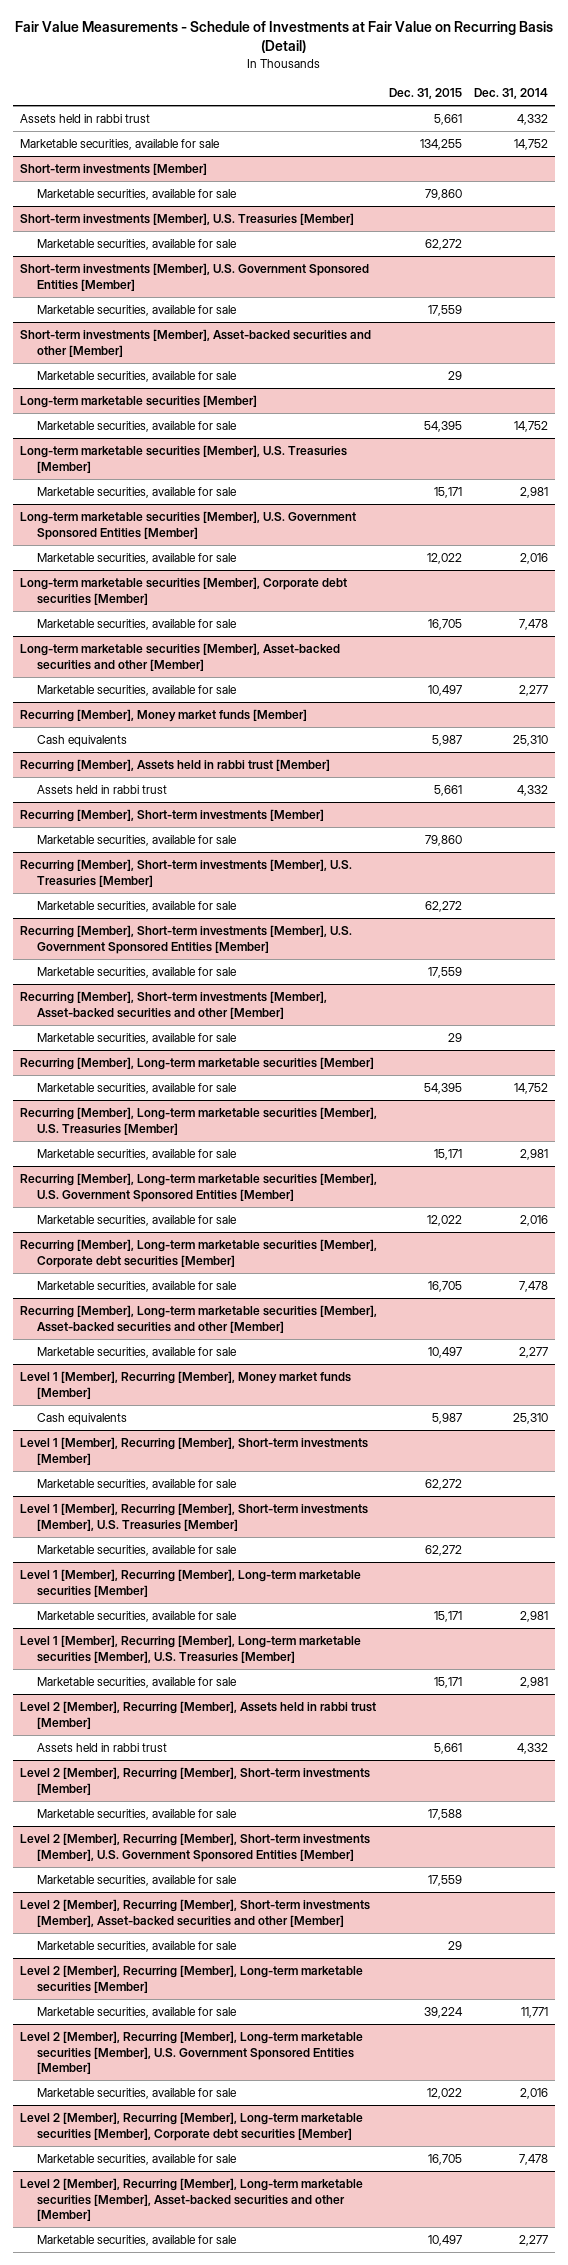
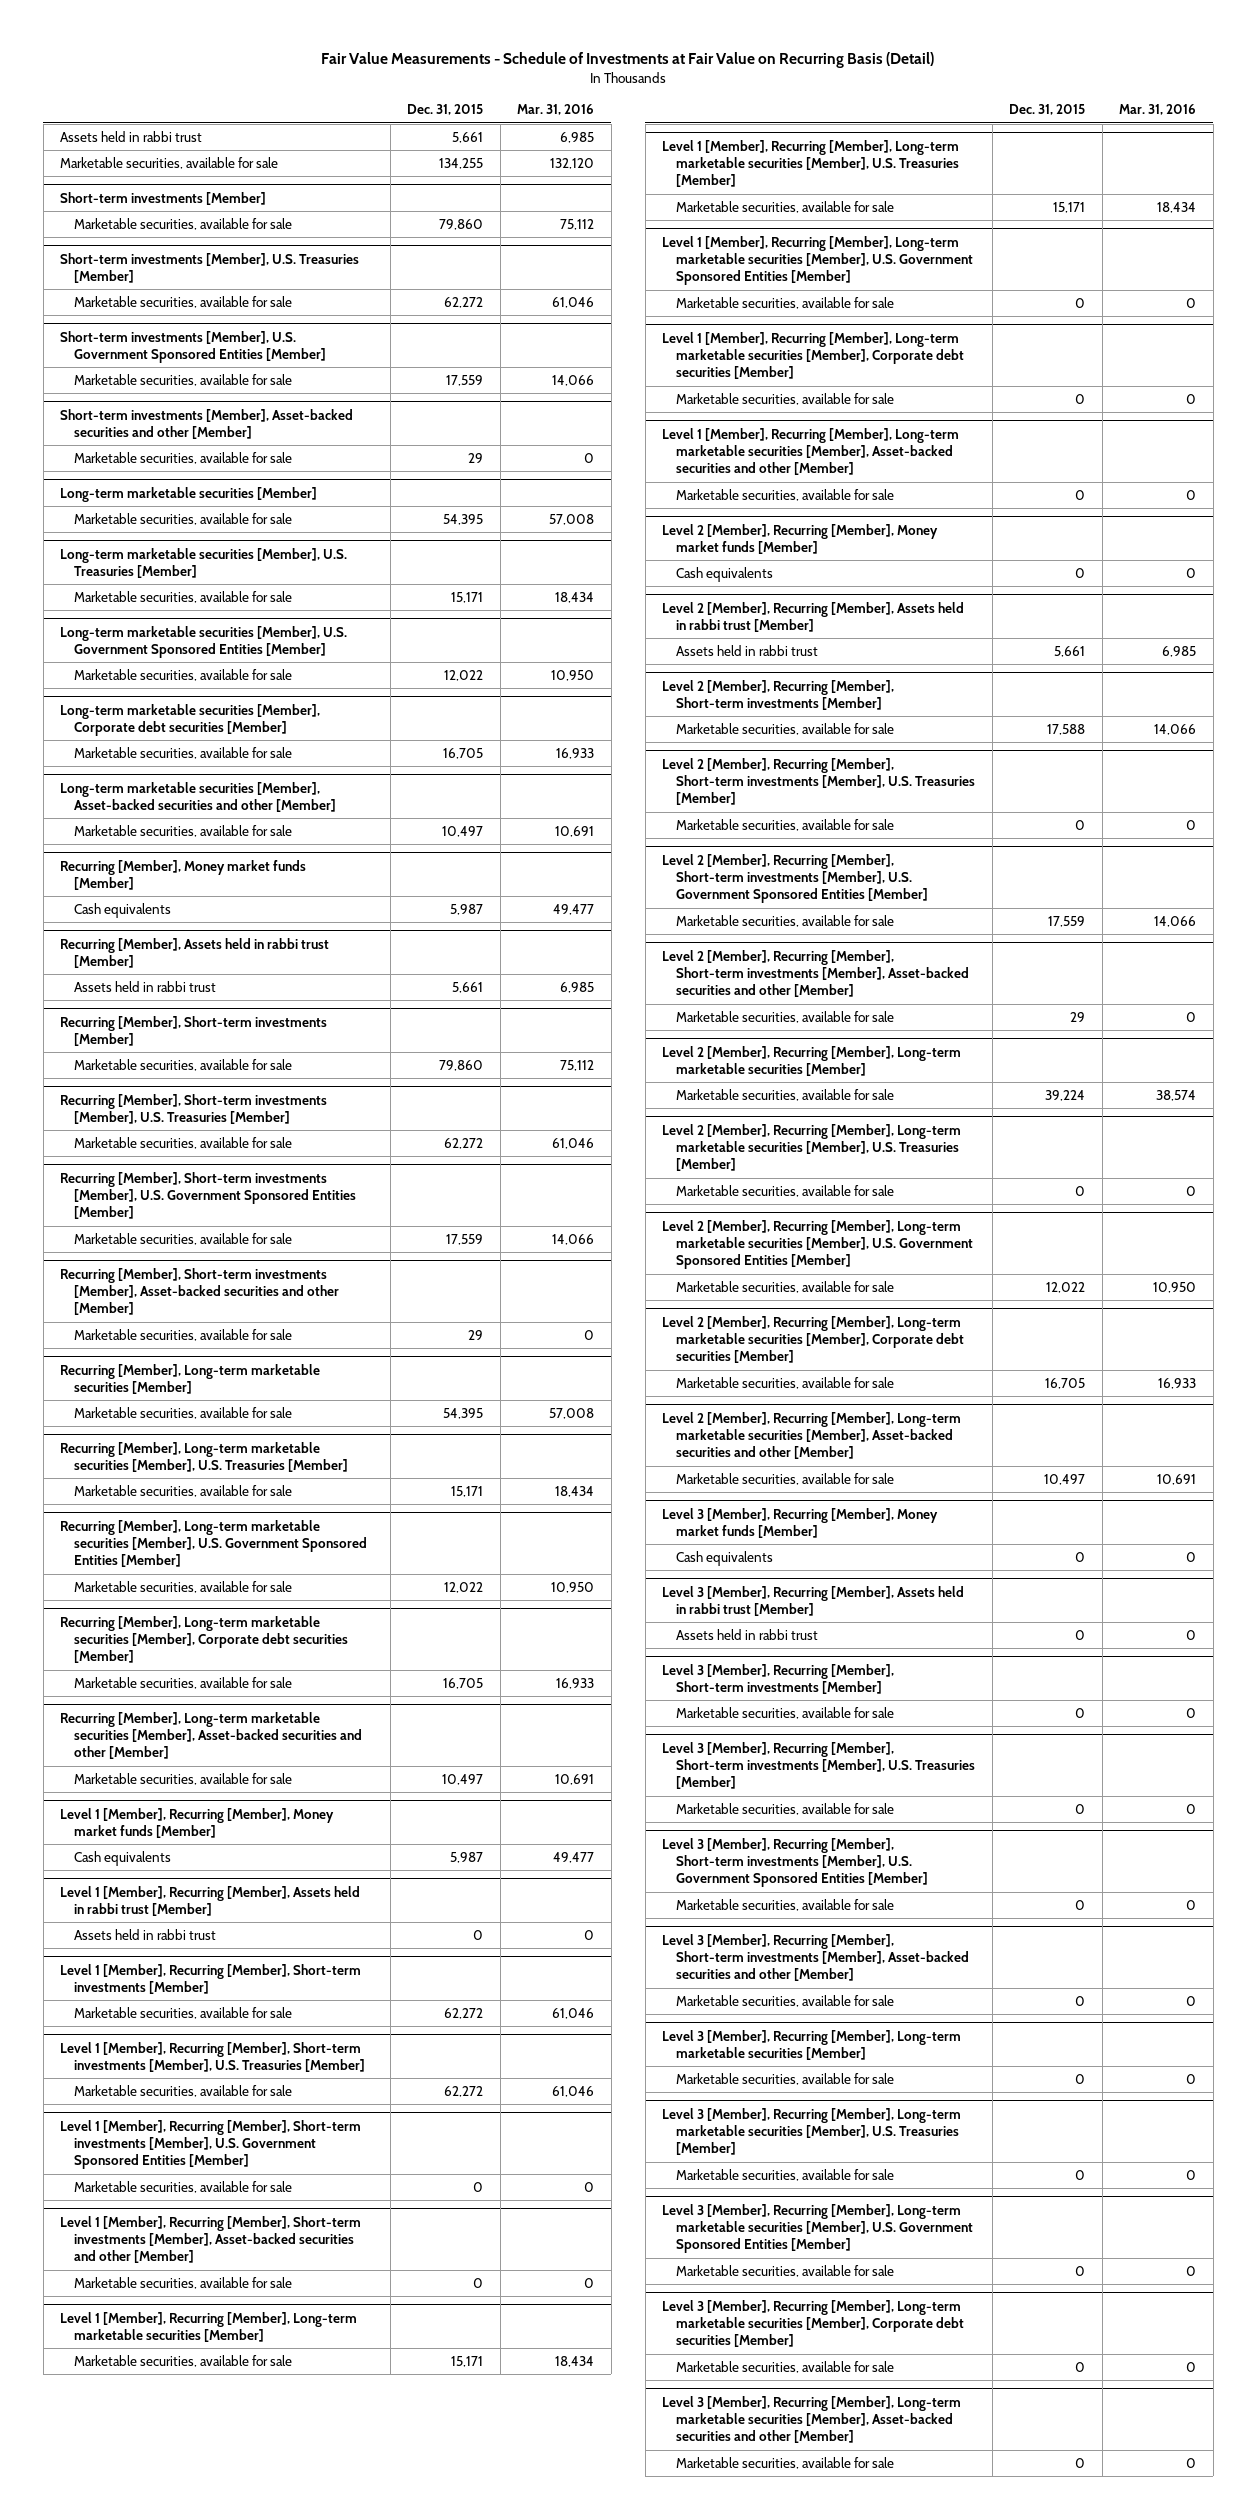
[474,87,549,99] Dec. 31, 2014 -> none
none -> [517,104,595,116] Mar. 31, 2016
none -> [60,1885,361,1917] Level 1 [Member], Recurring [Member], Assets held in rabbi trust [Member]
none -> [74,1928,217,1940] Assets held in rabbi trust
none -> [60,2119,362,2170] Level 1 [Member], Recurring [Member], Short-term investments [Member], U.S. Government Sponsored Entities [Member]
none -> [74,2180,293,2193] Marketable securities, available for sale
none -> [60,2215,362,2264] Level 1 [Member], Recurring [Member], Short-term investments [Member], Asset-backed securities and other [Member]
none -> [74,2276,293,2289] Marketable securities, available for sale
none -> [662,235,974,286] Level 1 [Member], Recurring [Member], Long-term marketable securities [Member], U.S. Government Sponsored Entities [Member]
none -> [676,296,895,309] Marketable securities, available for sale
none -> [662,331,965,380] Level 1 [Member], Recurring [Member], Long-term marketable securities [Member], Corporate debt securities [Member]
none -> [676,392,895,405] Marketable securities, available for sale
none -> [662,427,960,476] Level 1 [Member], Recurring [Member], Long-term marketable securities [Member], Asset-backed securities and other [Member]
none -> [676,488,895,501] Marketable securities, available for sale
none -> [662,523,939,555] Level 2 [Member], Recurring [Member], Money market funds [Member]
none -> [676,566,774,582] Cash equivalents
none -> [662,757,976,806] Level 2 [Member], Recurring [Member], Short-term investments [Member], U.S. Treasuries [Member]
none -> [676,818,895,831] Marketable securities, available for sale
none -> [662,1123,962,1172] Level 2 [Member], Recurring [Member], Long-term marketable securities [Member], U.S. Treasuries [Member]
none -> [676,1184,895,1197] Marketable securities, available for sale
none -> [662,1507,939,1539] Level 3 [Member], Recurring [Member], Money market funds [Member]
none -> [676,1550,774,1566] Cash equivalents
none -> [662,1585,965,1617] Level 3 [Member], Recurring [Member], Assets held in rabbi trust [Member]
none -> [676,1628,819,1640] Assets held in rabbi trust
none -> [662,1663,895,1695] Level 3 [Member], Recurring [Member], Short-term investments [Member]
none -> [676,1706,895,1719] Marketable securities, available for sale
none -> [662,1741,976,1790] Level 3 [Member], Recurring [Member], Short-term investments [Member], U.S. Treasuries [Member]
none -> [676,1802,895,1815] Marketable securities, available for sale
none -> [662,1837,929,1888] Level 3 [Member], Recurring [Member], Short-term investments [Member], U.S. Government Sponsored Entities [Member]
none -> [676,1898,895,1911] Marketable securities, available for sale
none -> [662,1933,970,1982] Level 3 [Member], Recurring [Member], Short-term investments [Member], Asset-backed securities and other [Member]
none -> [676,1994,895,2007] Marketable securities, available for sale
none -> [662,2029,962,2061] Level 3 [Member], Recurring [Member], Long-term marketable securities [Member]
none -> [676,2072,895,2085] Marketable securities, available for sale
none -> [662,2107,962,2156] Level 3 [Member], Recurring [Member], Long-term marketable securities [Member], U.S. Treasuries [Member]
none -> [676,2168,895,2181] Marketable securities, available for sale
none -> [662,2203,974,2254] Level 3 [Member], Recurring [Member], Long-term marketable securities [Member], U.S. Government Sponsored Entities [Member]
none -> [676,2264,895,2277] Marketable securities, available for sale
none -> [662,2299,965,2348] Level 3 [Member], Recurring [Member], Long-term marketable securities [Member], Corporate debt securities [Member]
none -> [676,2360,895,2373] Marketable securities, available for sale
none -> [662,2395,962,2444] Level 3 [Member], Recurring [Member], Long-term marketable securities [Member], Asset-backed securities and other [Member]
none -> [676,2456,895,2469] Marketable securities, available for sale

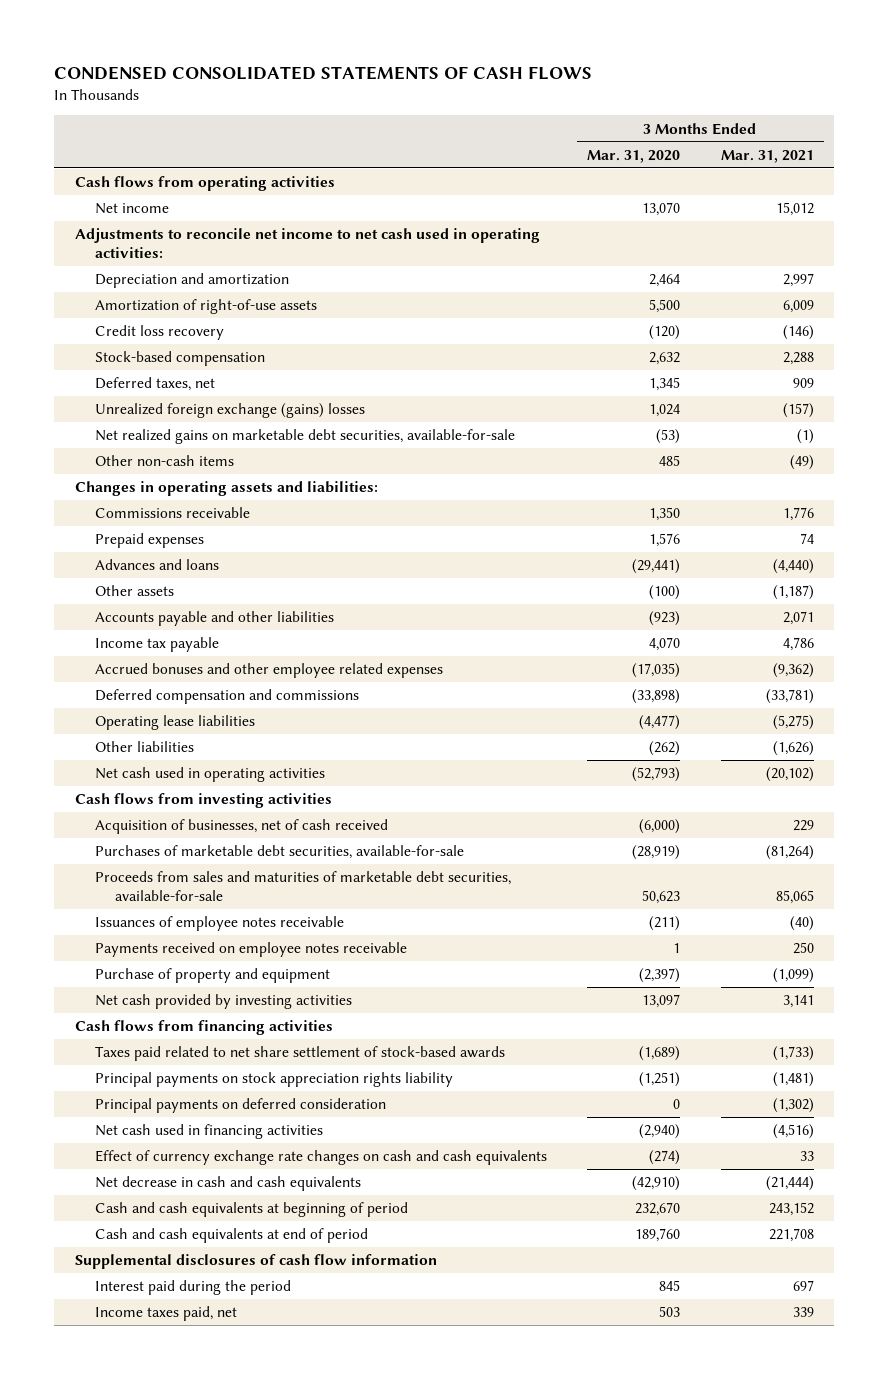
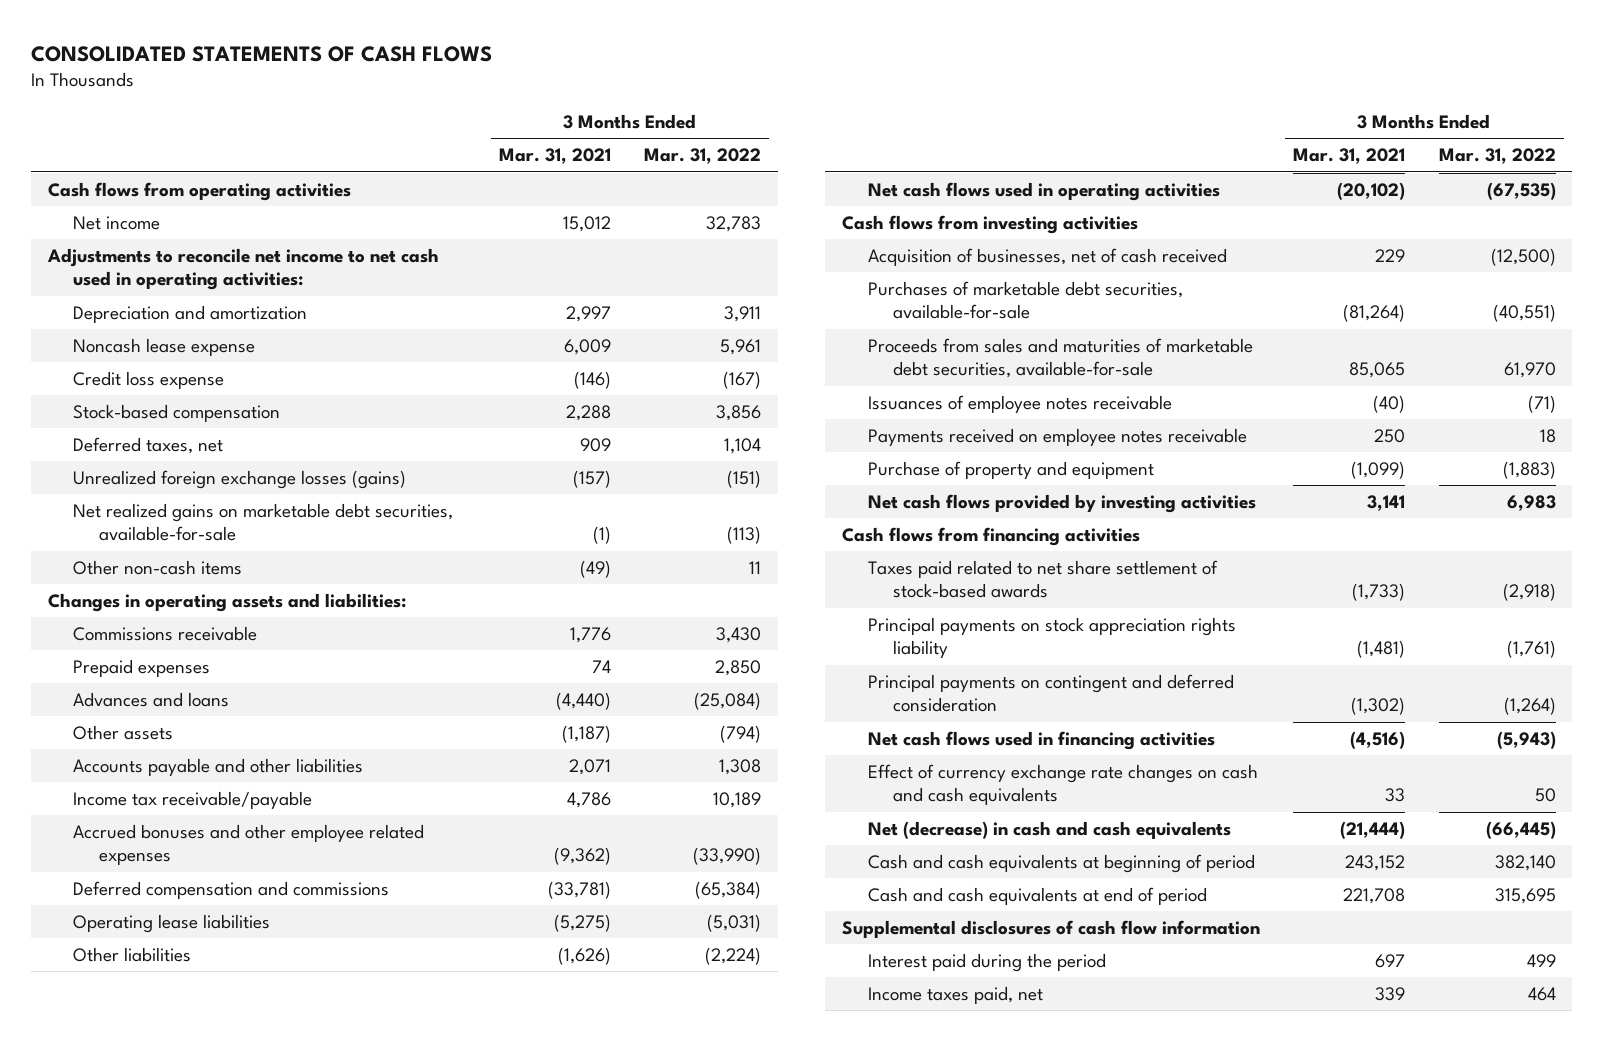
[54,65,593,80] CONDENSED CONSOLIDATED STATEMENTS OF CASH FLOWS -> [30,45,492,62] CONSOLIDATED STATEMENTS OF CASH FLOWS
[587,149,681,163] Mar. 31, 2020 -> none
none -> [644,148,762,165] Mar. 31, 2022
[94,299,317,315] Amortization of right-of-use assets -> none
none -> [73,337,256,356] Noncash lease expense
[94,325,224,341] Credit loss recovery -> [73,370,225,389] Credit loss expense
[94,403,365,419] Unrealized foreign exchange (gains) losses -> [73,469,407,489] Unrealized foreign exchange losses (gains)
[94,637,219,653] Income tax payable -> [73,790,313,809] Income tax receivable/payable
[94,767,325,783] Net cash used in operating activities -> [867,181,1220,201] Net cash flows used in operating activities
[94,994,352,1010] Net cash provided by investing activities -> [867,493,1256,513] Net cash flows provided by investing activities
[94,1098,386,1114] Principal payments on deferred consideration -> [867,673,1234,713] Principal payments on contingent and deferred consideration
[94,1124,323,1140] Net cash used in financing activities -> [867,730,1215,750] Net cash flows used in financing activities
[94,1176,361,1192] Net decrease in cash and cash equivalents -> [867,820,1231,839] Net (decrease) in cash and cash equivalents

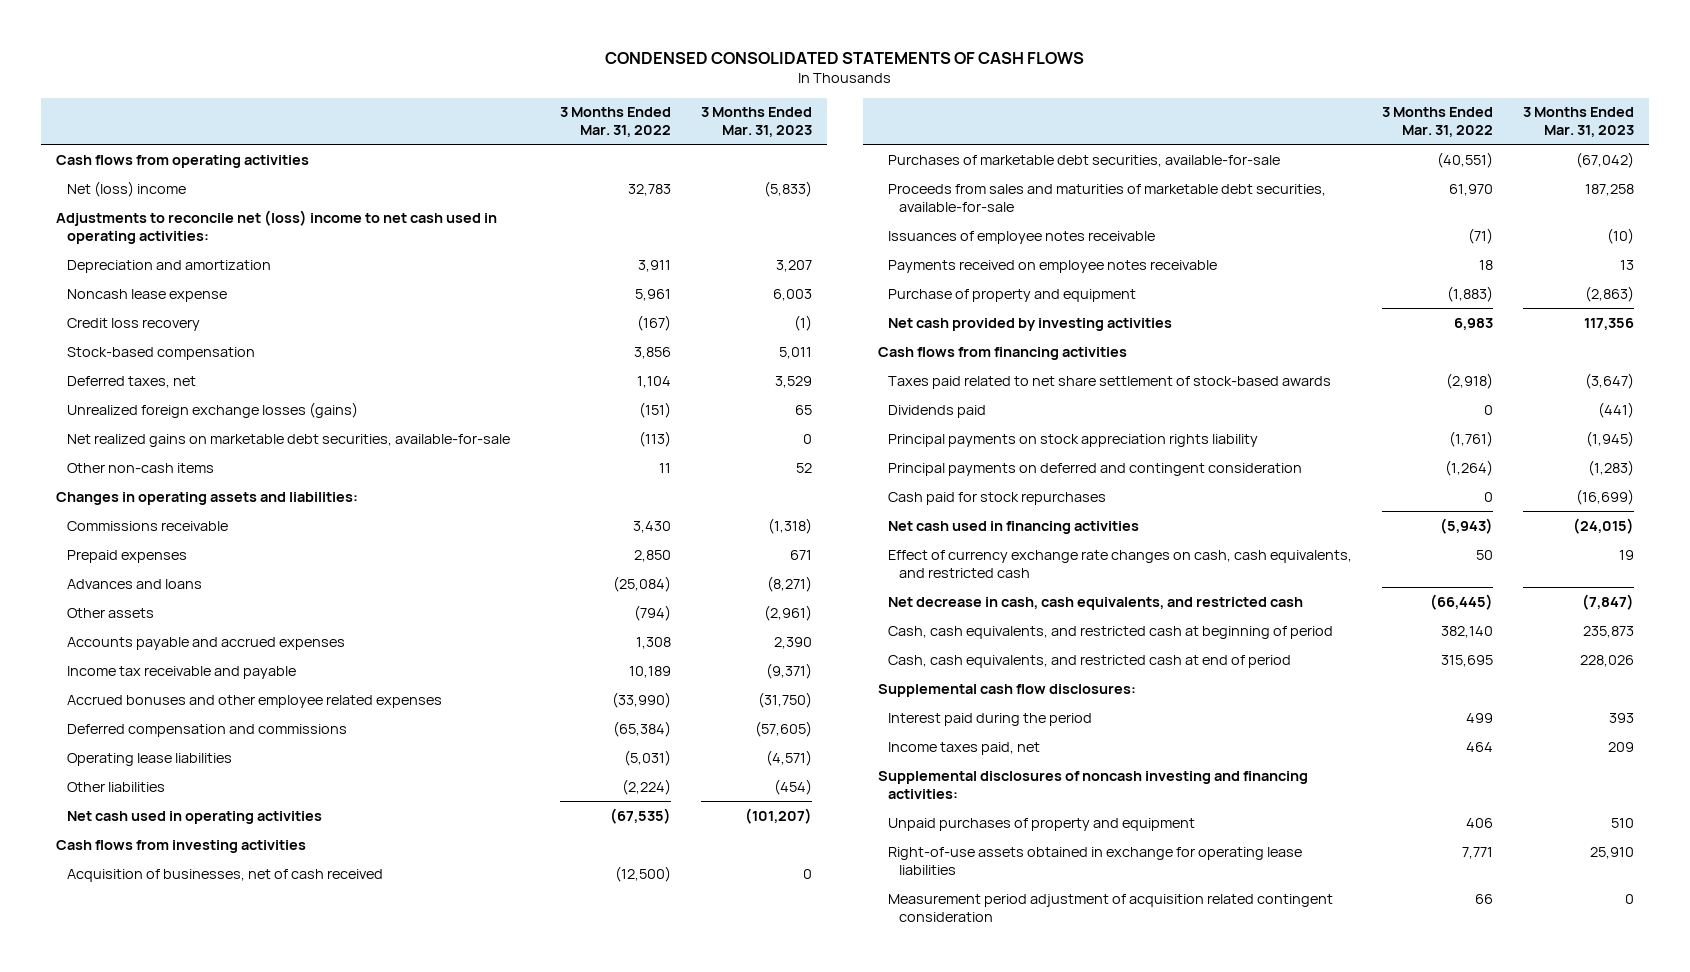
[30,45,492,62] CONSOLIDATED STATEMENTS OF CASH FLOWS -> [605,51,1085,64] CONDENSED CONSOLIDATED STATEMENTS OF CASH FLOWS
[498,148,611,165] Mar. 31, 2021 -> none
none -> [701,107,813,138] 3 Months Ended Mar. 31, 2023
[73,215,161,230] Net income -> [66,180,186,197] Net (loss) income
[46,247,439,291] Adjustments to reconcile net income to net cash used in operating activities: -> [56,209,498,244] Adjustments to reconcile net (loss) income to net cash used in operating activities:
[73,370,225,389] Credit loss expense -> [66,317,200,331] Credit loss recovery
[73,757,364,776] Accounts payable and other liabilities -> [66,636,345,650] Accounts payable and accrued expenses
[73,790,313,809] Income tax receivable/payable -> [66,665,296,679] Income tax receivable and payable
[867,181,1220,201] Net cash flows used in operating activities -> [66,810,322,824] Net cash used in operating activities
[867,493,1256,513] Net cash flows provided by investing activities -> [888,317,1173,331] Net cash provided by investing activities
none -> [888,404,987,418] Dividends paid
[867,673,1234,713] Principal payments on contingent and deferred consideration -> [888,462,1303,476] Principal payments on deferred and contingent consideration
none -> [888,491,1107,505] Cash paid for stock repurchases
[867,730,1215,750] Net cash flows used in financing activities -> [888,520,1140,534] Net cash used in financing activities
[867,763,1258,806] Effect of currency exchange rate changes on cash and cash equivalents -> [888,549,1353,578] Effect of currency exchange rate changes on cash, cash equivalents, and restricted cash
[867,820,1231,839] Net (decrease) in cash and cash equivalents -> [888,596,1304,610] Net decrease in cash, cash equivalents, and restricted cash
[867,853,1255,873] Cash and cash equivalents at beginning of period -> [888,625,1334,639] Cash, cash equivalents, and restricted cash at beginning of period
[867,886,1207,905] Cash and cash equivalents at end of period -> [888,654,1292,668] Cash, cash equivalents, and restricted cash at end of period
[842,919,1261,938] Supplemental disclosures of cash flow information -> [877,683,1136,697] Supplemental cash flow disclosures:
none -> [877,770,1308,799] Supplemental disclosures of noncash investing and financing activities:
none -> [888,817,1196,831] Unpaid purchases of property and equipment
none -> [888,846,1303,875] Right-of-use assets obtained in exchange for operating lease liabilities
none -> [888,893,1334,922] Measurement period adjustment of acquisition related contingent consideration

